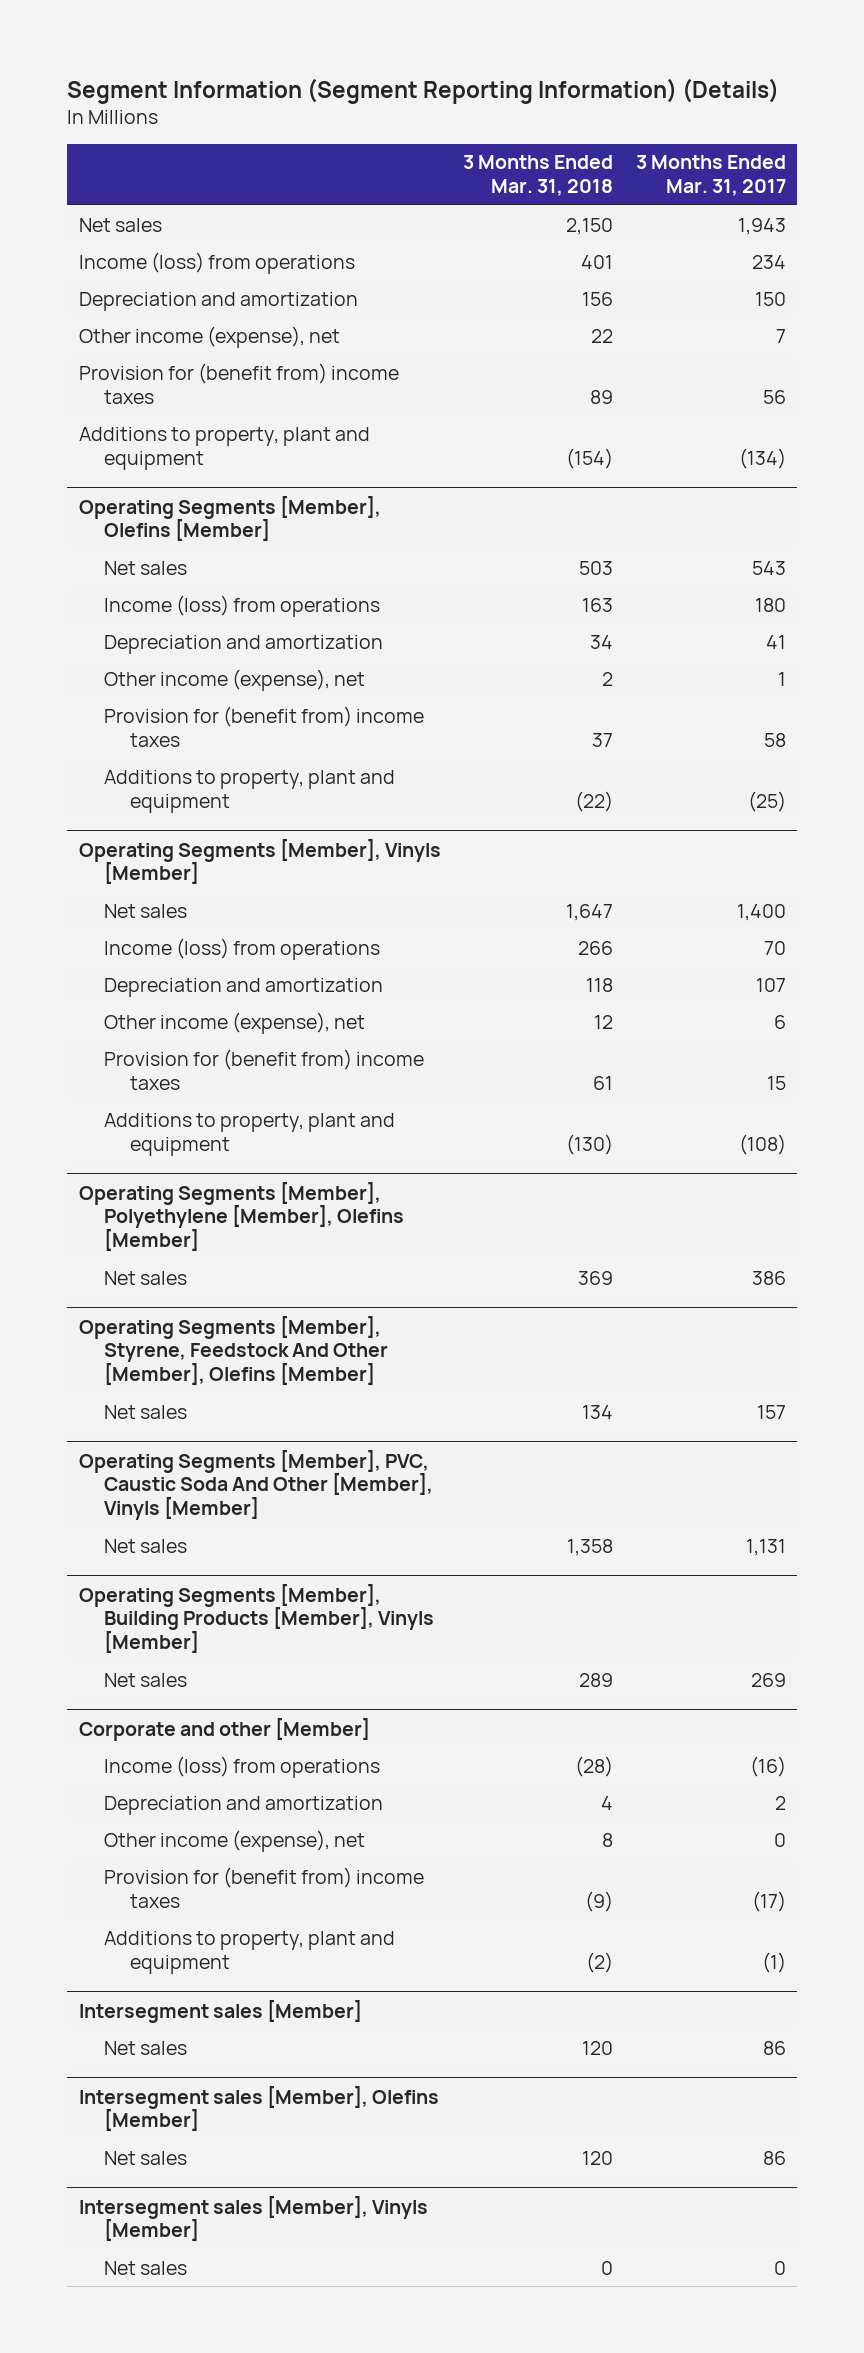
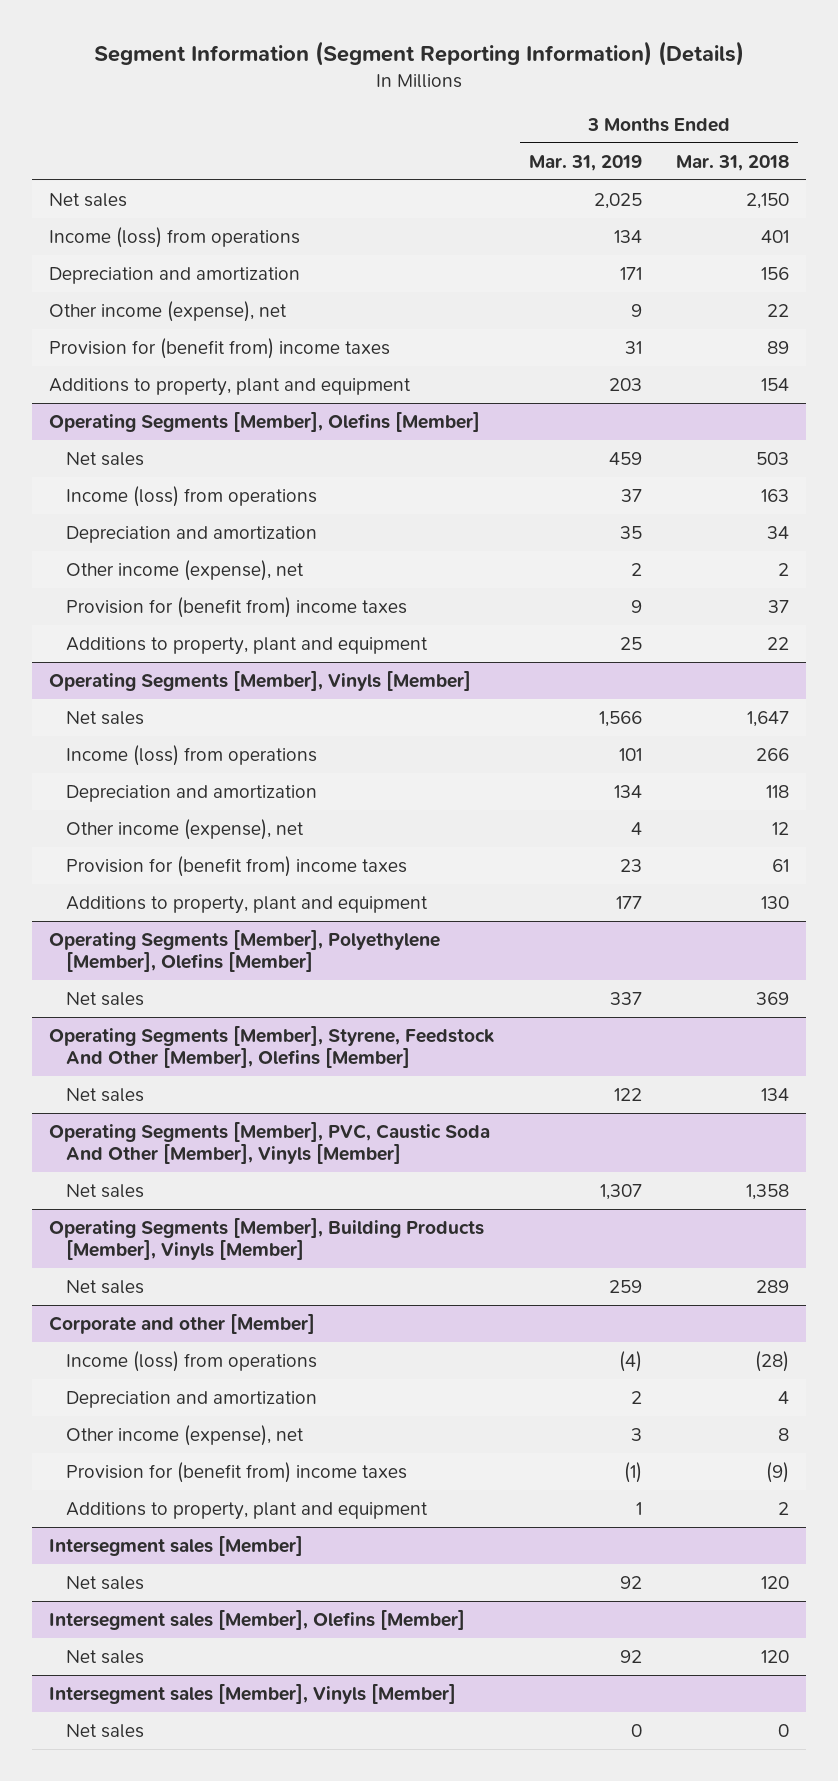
[635,155,786,197] 3 Months Ended Mar. 31, 2017 -> none
none -> [528,154,642,171] Mar. 31, 2019
[566,447,614,469] (154) -> [761,377,790,391] 154
[575,790,614,812] (22) -> [767,636,790,650] 22
[566,1133,614,1155] (130) -> [761,895,790,909] 130
[586,1951,614,1973] (2) -> [778,1501,790,1515] 2

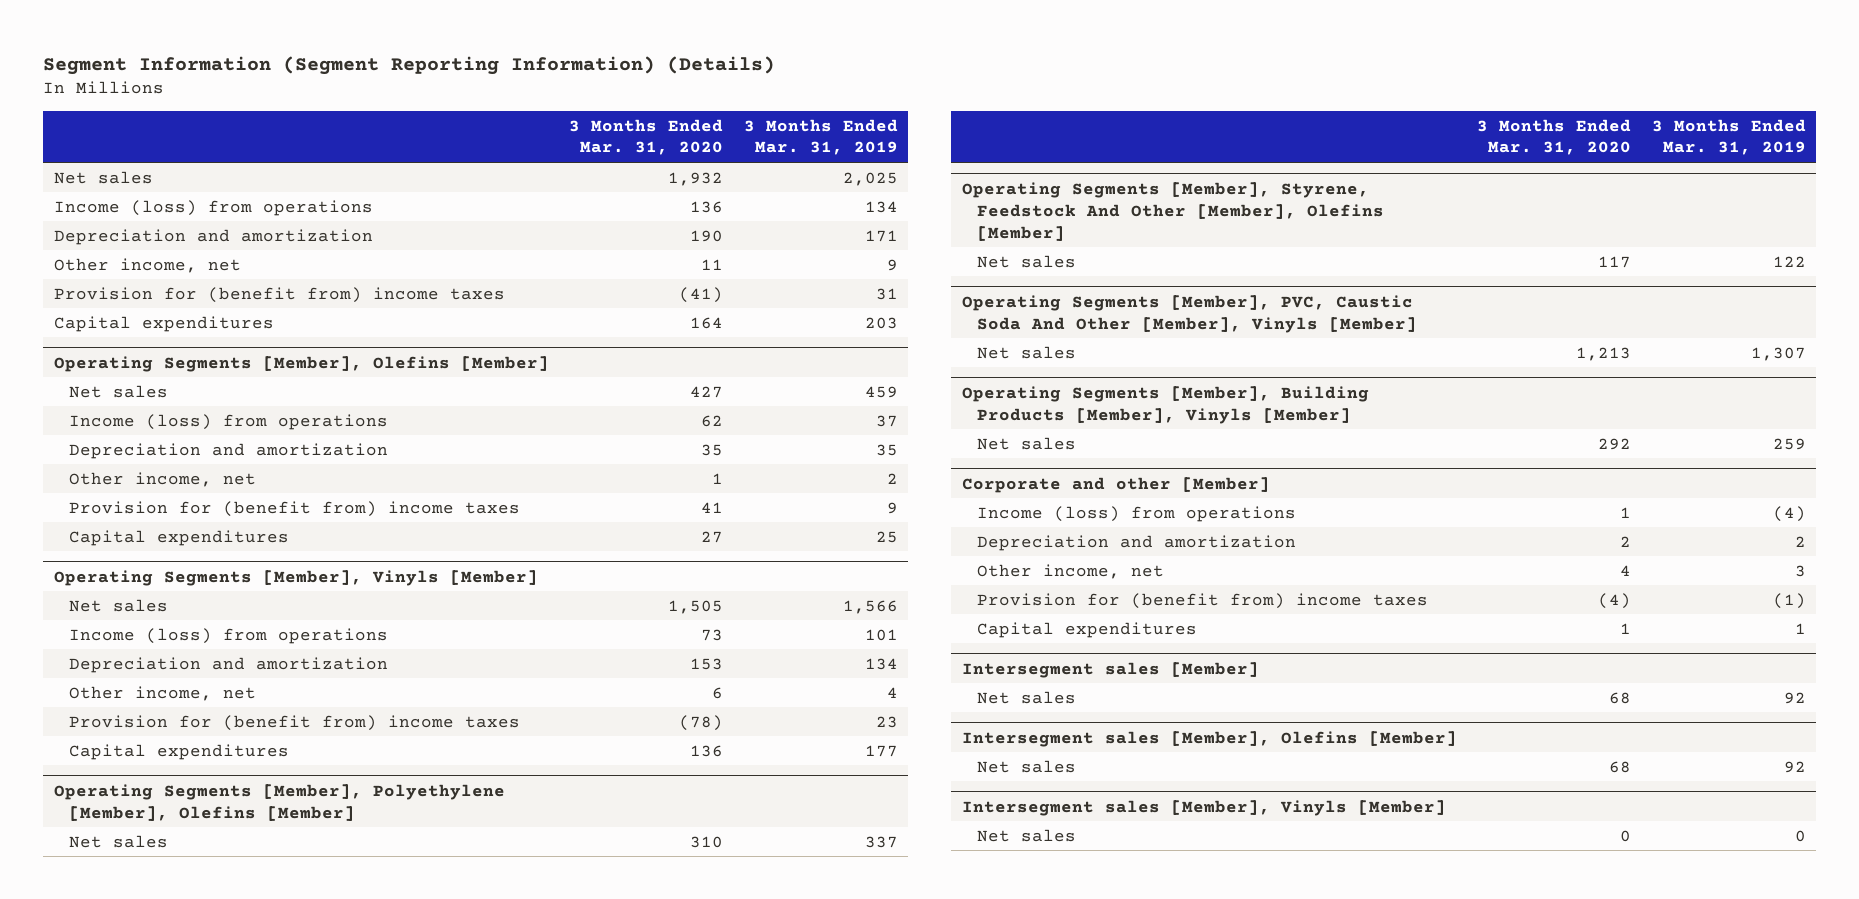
[676,154,790,171] Mar. 31, 2018 -> none
none -> [569,118,724,156] 3 Months Ended Mar. 31, 2020
[48,300,287,322] Other income (expense), net -> [53,257,241,273] Other income, net
[48,377,411,396] Additions to property, plant and equipment -> [53,315,274,332] Capital expenditures
[65,559,304,581] Other income (expense), net -> [69,471,257,487] Other income, net
[65,636,428,655] Additions to property, plant and equipment -> [69,529,290,546] Capital expenditures
[65,818,304,840] Other income (expense), net -> [69,685,257,701] Other income, net
[65,895,428,914] Additions to property, plant and equipment -> [69,743,290,760] Capital expenditures
[65,1424,304,1446] Other income (expense), net -> [977,563,1165,579] Other income, net
[65,1501,428,1520] Additions to property, plant and equipment -> [977,621,1198,638] Capital expenditures

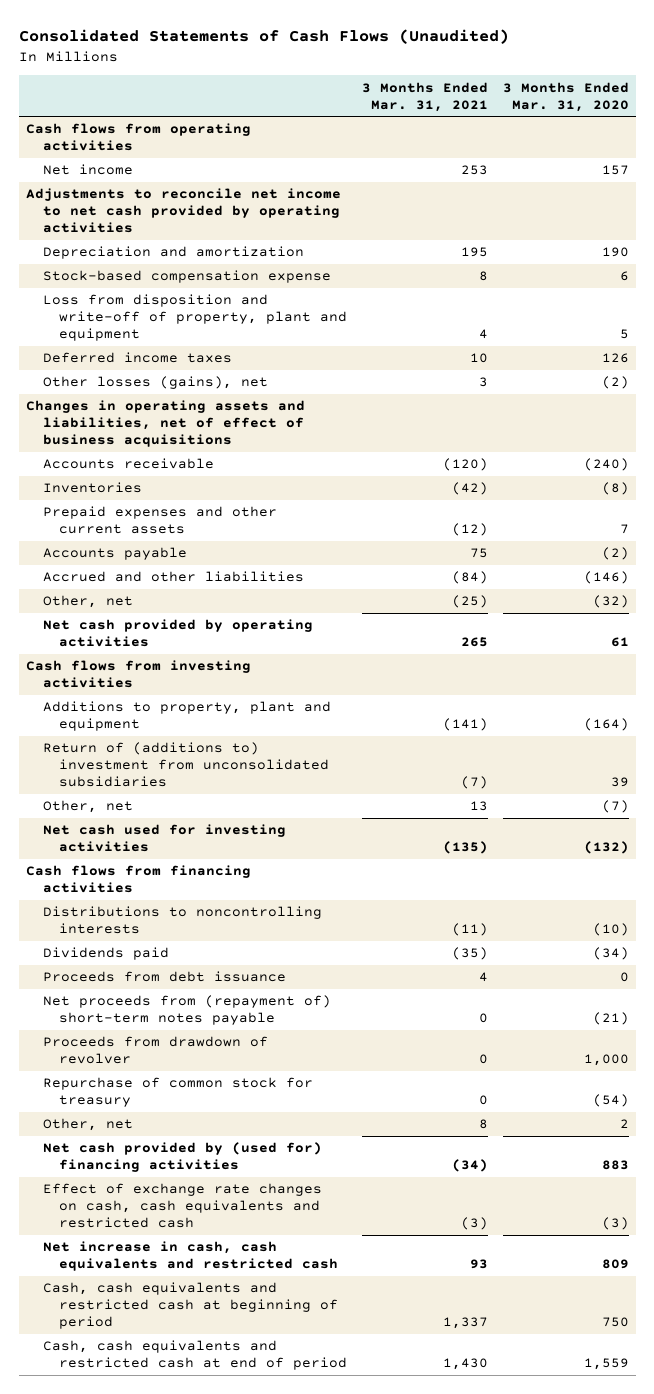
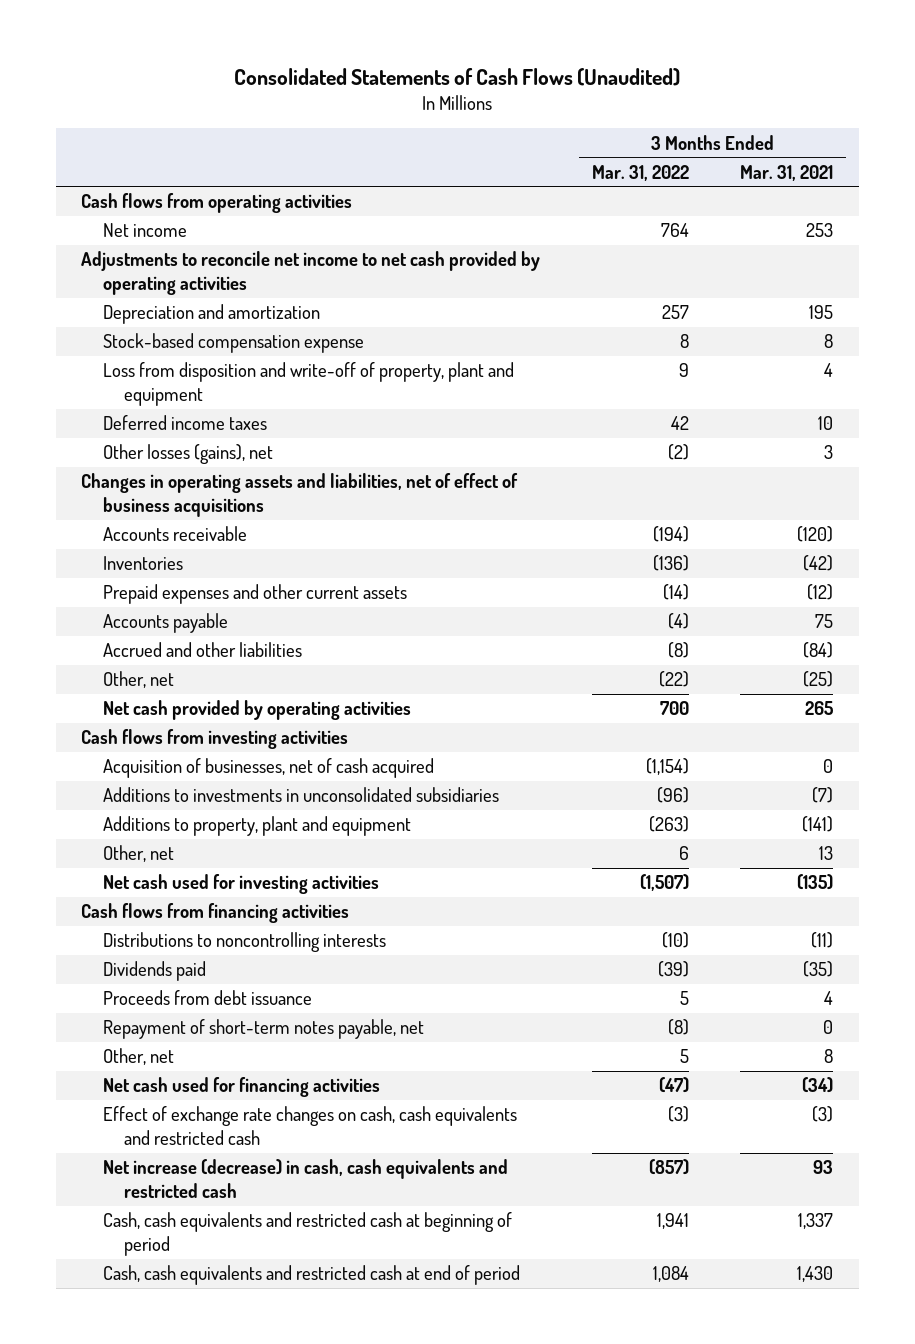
[502,81,629,112] 3 Months Ended Mar. 31, 2020 -> none
none -> [591,164,689,181] Mar. 31, 2022
none -> [102,758,434,779] Acquisition of businesses, net of cash acquired
none -> [102,787,499,803] Additions to investments in unconsolidated subsidiaries
[42,742,330,788] Return of (additions to) investment from unconsolidated subsidiaries -> none
[42,1036,268,1065] Proceeds from drawdown of revolver -> none
[42,1077,313,1108] Repurchase of common stock for treasury -> none
[42,995,331,1026] Net proceeds from (repayment of) short-term notes payable -> [102,1019,424,1040] Repayment of short-term notes payable, net
[42,1142,322,1173] Net cash provided by (used for) financing activities -> [102,1077,380,1098] Net cash used for financing activities
[42,1241,339,1272] Net increase in cash, cash equivalents and restricted cash -> [102,1159,508,1199] Net increase (decrease) in cash, cash equivalents and restricted cash

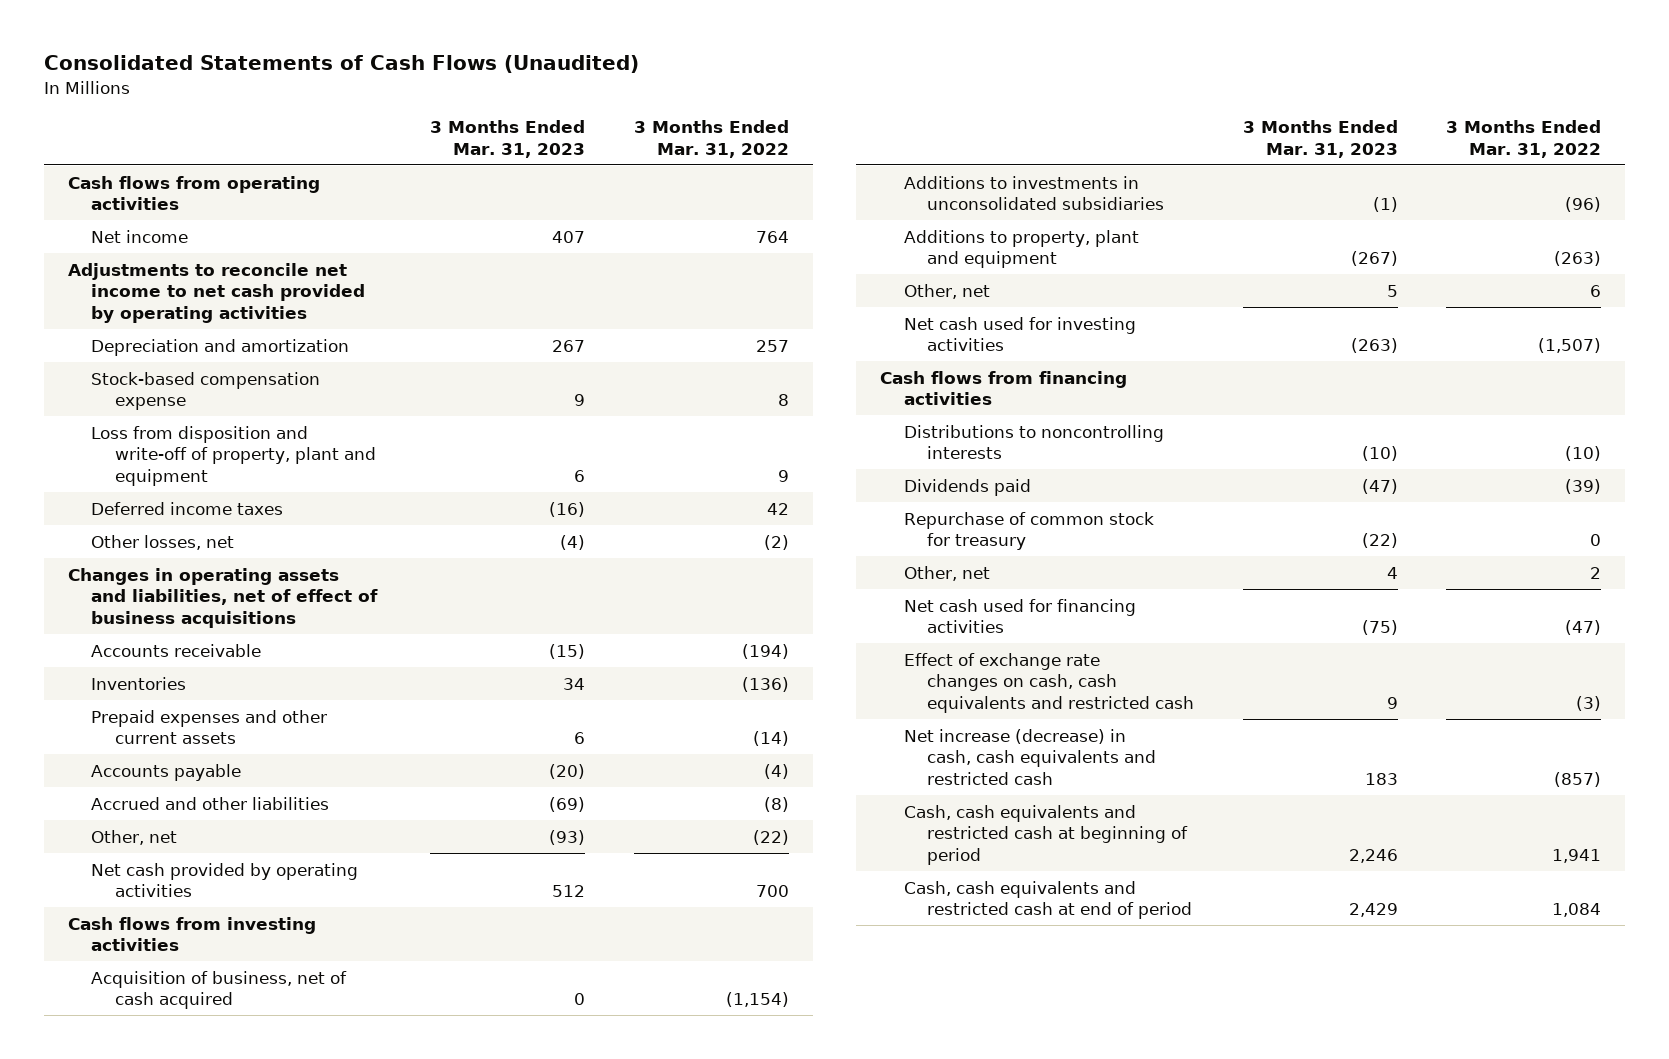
[740,164,834,181] Mar. 31, 2021 -> none
none -> [430,120,586,158] 3 Months Ended Mar. 31, 2023
[102,444,273,465] Other losses (gains), net -> [91,534,235,550] Other losses, net
[102,758,434,779] Acquisition of businesses, net of cash acquired -> [91,970,348,1010] Acquisition of business, net of cash acquired
[102,990,312,1006] Proceeds from debt issuance -> none
[102,1019,424,1040] Repayment of short-term notes payable, net -> none
none -> [903,511,1154,551] Repurchase of common stock for treasury
[679,1049,689,1064] 5 -> [1590,566,1602,579] 2

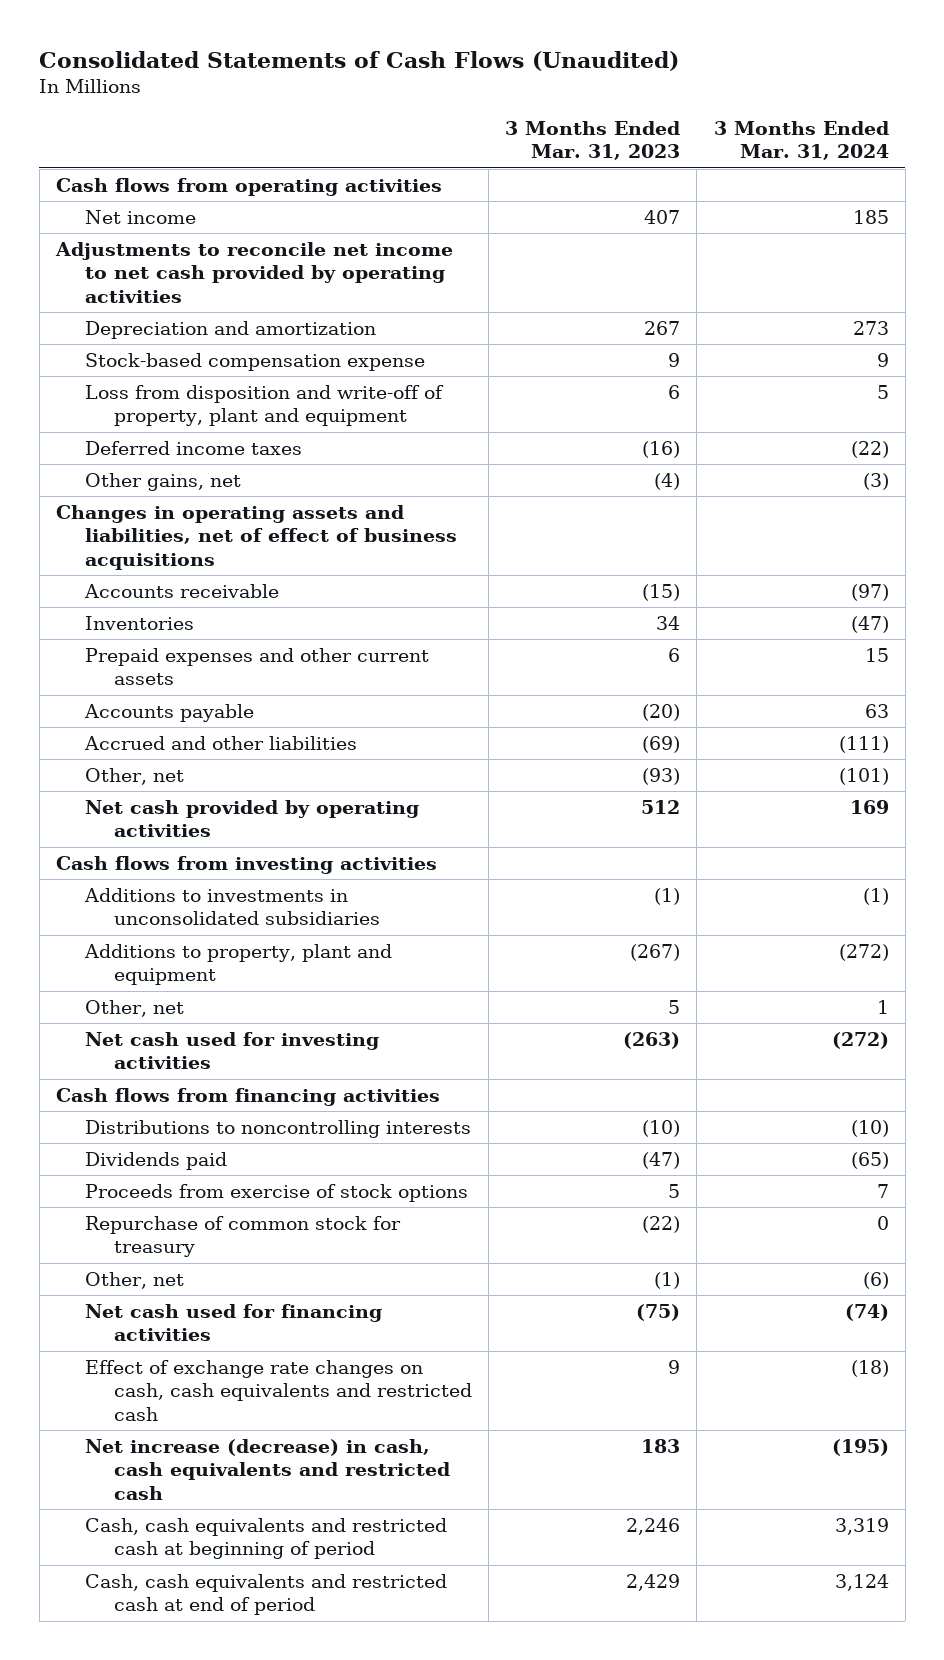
[633,120,789,158] 3 Months Ended Mar. 31, 2022 -> none
none -> [713,121,889,161] 3 Months Ended Mar. 31, 2024
[91,534,235,550] Other losses, net -> [85,472,242,491] Other gains, net
[91,970,348,1010] Acquisition of business, net of cash acquired -> none
none -> [85,1183,469,1202] Proceeds from exercise of stock options
[1386,566,1398,579] 4 -> [654,1271,681,1289] (1)

